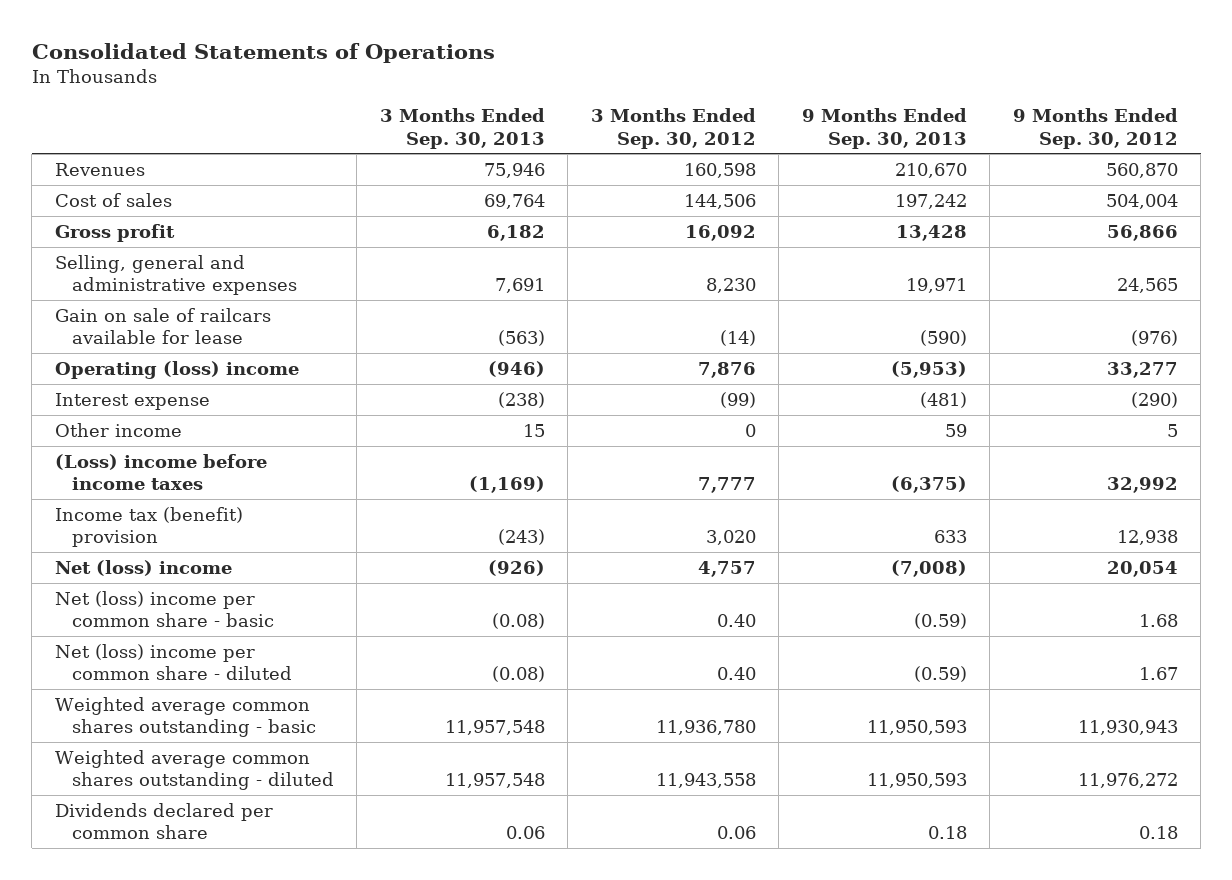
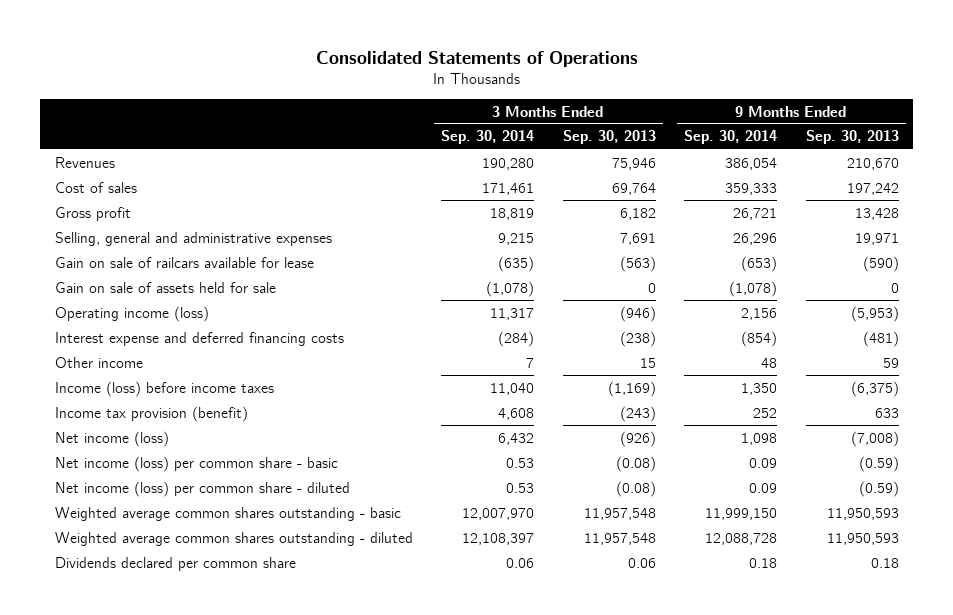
[590,108,756,149] 3 Months Ended Sep. 30, 2012 -> none
[1012,108,1178,149] 9 Months Ended Sep. 30, 2012 -> none
none -> [441,130,535,145] Sep. 30, 2014
none -> [684,130,778,145] Sep. 30, 2014
none -> [54,281,276,293] Gain on sale of assets held for sale
[54,360,299,379] Operating (loss) income -> [54,305,209,322] Operating income (loss)
[54,392,210,410] Interest expense -> [54,331,344,346] Interest expense and deferred financing costs
[54,453,267,490] (Loss) income before income taxes -> [54,380,274,397] Income (loss) before income taxes
[54,506,243,547] Income tax (benefit) provision -> [54,405,248,422] Income tax provision (benefit)
[54,559,232,576] Net (loss) income -> [54,430,169,447] Net income (loss)
[54,590,274,627] Net (loss) income per common share - basic -> [54,455,338,472] Net income (loss) per common share - basic
[54,643,292,680] Net (loss) income per common share - diluted -> [54,480,350,497] Net income (loss) per common share - diluted

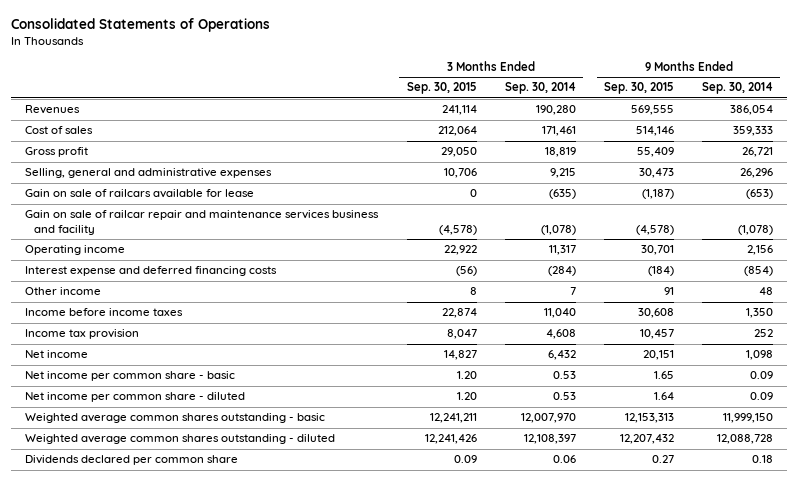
[562,130,656,145] Sep. 30, 2013 -> none
[805,130,899,145] Sep. 30, 2013 -> none
none -> [406,82,477,95] Sep. 30, 2015
none -> [603,82,674,95] Sep. 30, 2015
[54,281,276,293] Gain on sale of assets held for sale -> [25,210,380,235] Gain on sale of railcar repair and maintenance services business and facility
[54,305,209,322] Operating income (loss) -> [25,245,126,256] Operating income
[54,380,274,397] Income (loss) before income taxes -> [25,308,184,317] Income before income taxes
[54,405,248,422] Income tax provision (benefit) -> [25,329,140,340] Income tax provision
[54,430,169,447] Net income (loss) -> [25,350,89,359] Net income
[54,455,338,472] Net income (loss) per common share - basic -> [25,371,236,382] Net income per common share - basic
[54,480,350,497] Net income (loss) per common share - diluted -> [25,392,246,403] Net income per common share - diluted

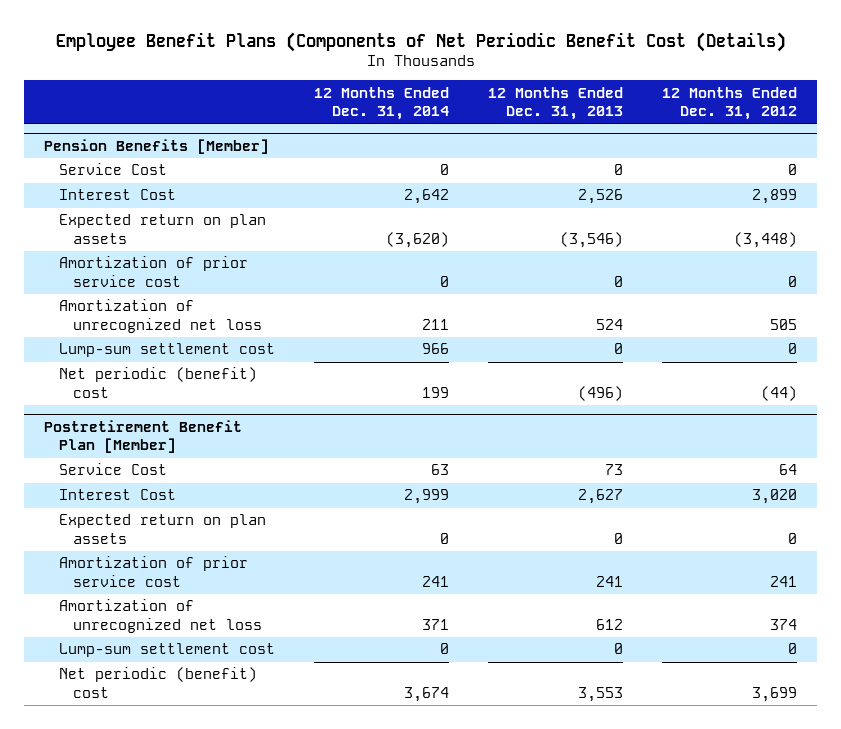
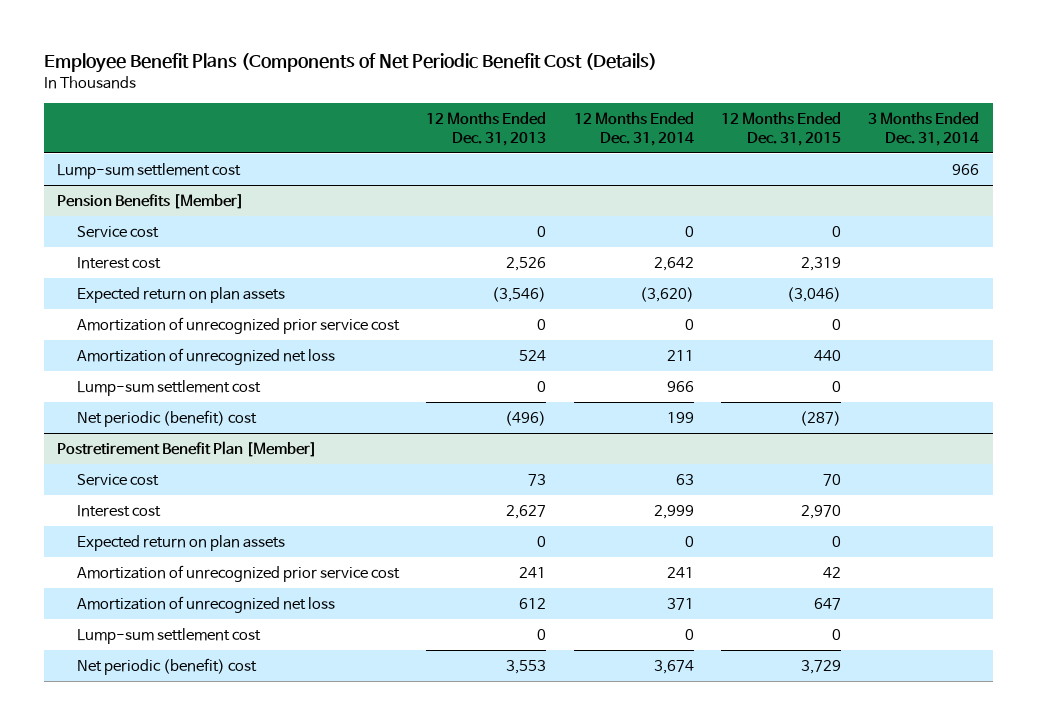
[662,86,798,120] 12 Months Ended Dec. 31, 2012 -> none
none -> [720,111,841,147] 12 Months Ended Dec. 31, 2015
none -> [868,111,980,147] 3 Months Ended Dec. 31, 2014
none -> [57,162,242,179] Lump-sum settlement cost
[58,163,167,176] Service Cost -> [77,225,160,238] Service cost
[58,189,176,201] Interest Cost -> [77,256,162,269] Interest cost
[58,256,248,287] Amortization of prior service cost -> [77,316,401,334] Amortization of unrecognized prior service cost
[58,463,167,476] Service Cost -> [77,473,160,486] Service cost
[58,489,176,501] Interest Cost -> [77,504,162,517] Interest cost
[58,556,248,587] Amortization of prior service cost -> [77,564,401,582] Amortization of unrecognized prior service cost

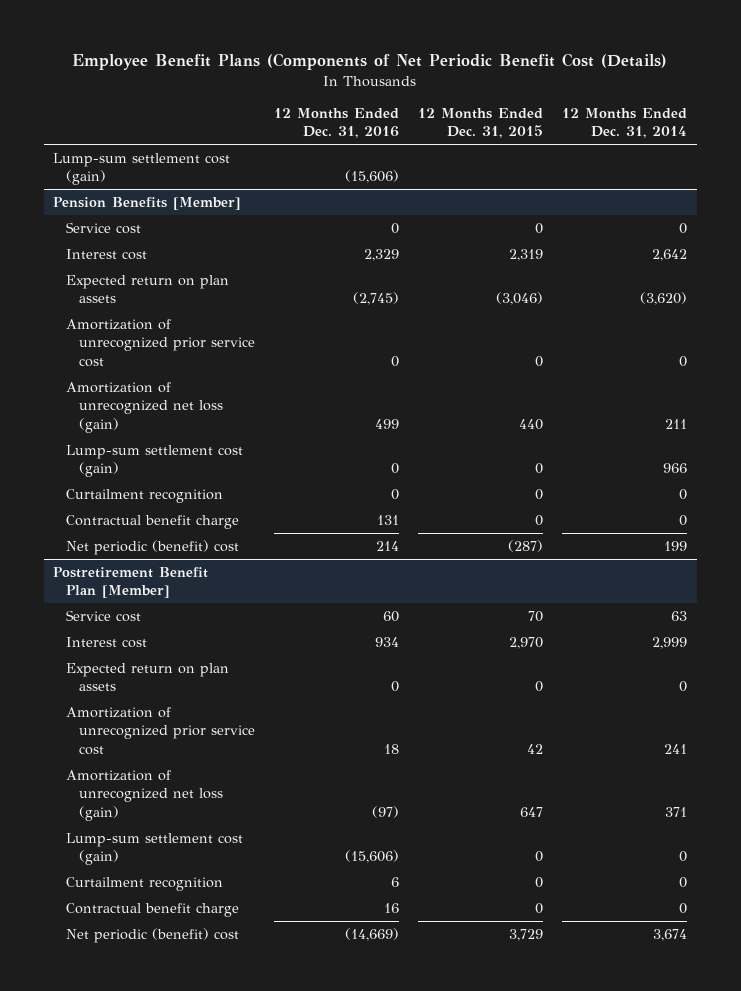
[426,111,547,147] 12 Months Ended Dec. 31, 2013 -> none
[868,111,980,147] 3 Months Ended Dec. 31, 2014 -> none
none -> [274,107,400,139] 12 Months Ended Dec. 31, 2016
[57,162,242,179] Lump-sum settlement cost -> [53,152,231,186] Lump-sum settlement cost (gain)
[77,347,336,365] Amortization of unrecognized net loss -> [66,381,223,433] Amortization of unrecognized net loss (gain)
[77,379,262,396] Lump-sum settlement cost -> [66,444,244,478] Lump-sum settlement cost (gain)
none -> [66,488,224,503] Curtailment recognition
none -> [66,514,240,529] Contractual benefit charge
[77,595,336,613] Amortization of unrecognized net loss -> [66,769,223,821] Amortization of unrecognized net loss (gain)
[77,627,262,644] Lump-sum settlement cost -> [66,832,244,866] Lump-sum settlement cost (gain)
none -> [66,876,224,891] Curtailment recognition
none -> [66,902,240,917] Contractual benefit charge

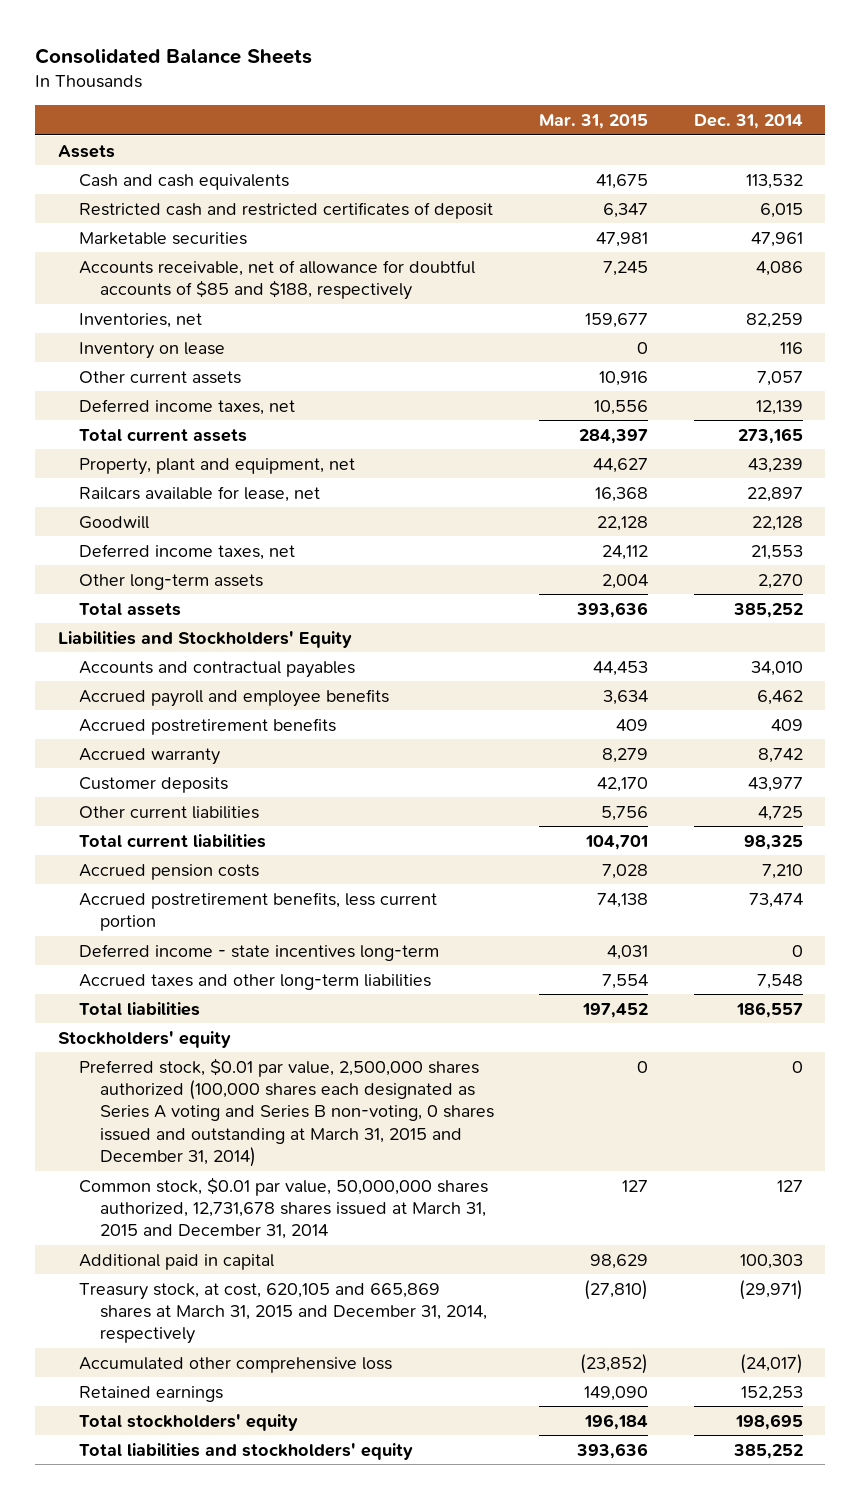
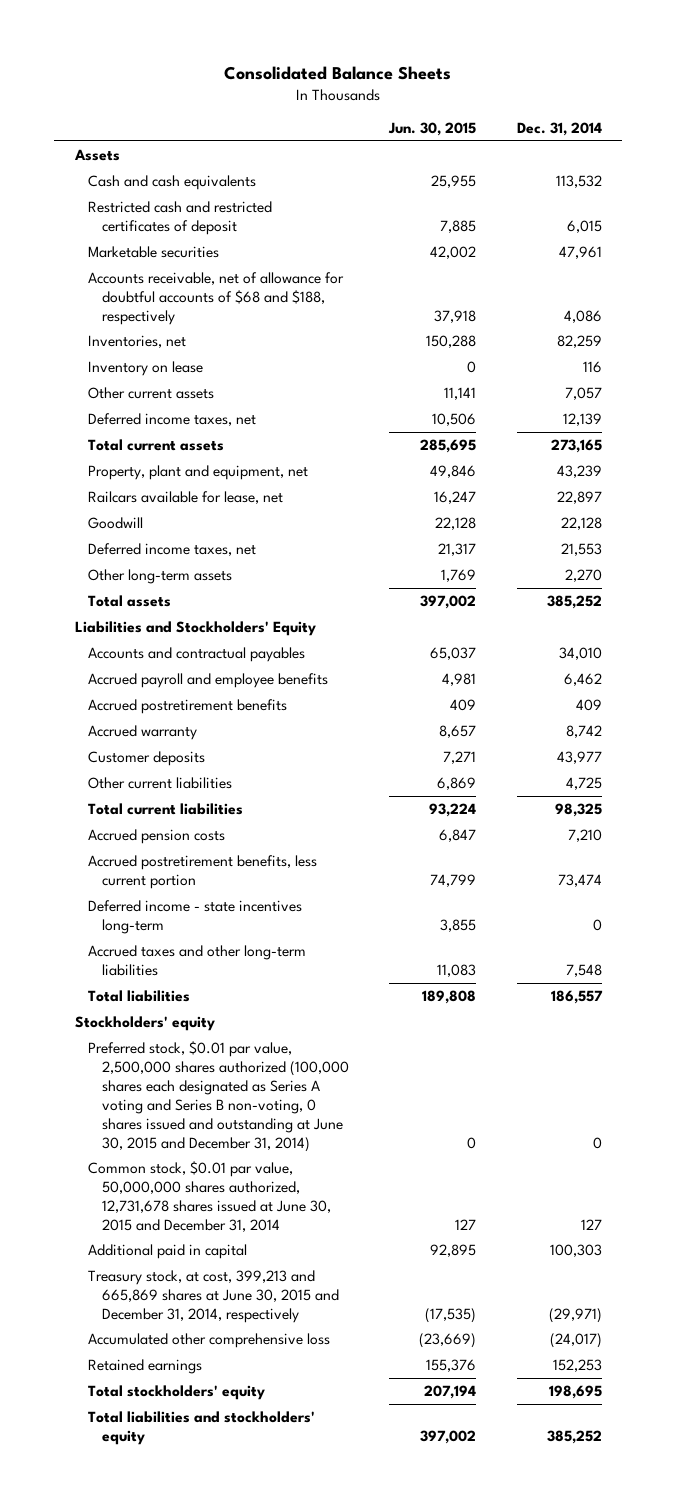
[539,114,649,130] Mar. 31, 2015 -> none
none -> [388,122,477,137] Jun. 30, 2015
[78,259,475,301] Accounts receivable, net of allowance for doubtful accounts of $85 and $188, respectively -> [88,271,345,325] Accounts receivable, net of allowance for doubtful accounts of $68 and $188, respectively
[78,1057,494,1168] Preferred stock, $0.01 par value, 2,500,000 shares authorized (100,000 shares each designated as Series A voting and Series B non-voting, 0 shares issued and outstanding at March 31, 2015 and December 31, 2014) -> [88,1040,349,1152] Preferred stock, $0.01 par value, 2,500,000 shares authorized (100,000 shares each designated as Series A voting and Series B non-voting, 0 shares issued and outstanding at June 30, 2015 and December 31, 2014)
[78,1176,488,1240] Common stock, $0.01 par value, 50,000,000 shares authorized, 12,731,678 shares issued at March 31, 2015 and December 31, 2014 -> [88,1160,331,1232] Common stock, $0.01 par value, 50,000,000 shares authorized, 12,731,678 shares issued at June 30, 2015 and December 31, 2014
[78,1282,487,1345] Treasury stock, at cost, 620,105 and 665,869 shares at March 31, 2015 and December 31, 2014, respectively -> [88,1269,339,1323] Treasury stock, at cost, 399,213 and 665,869 shares at June 30, 2015 and December 31, 2014, respectively

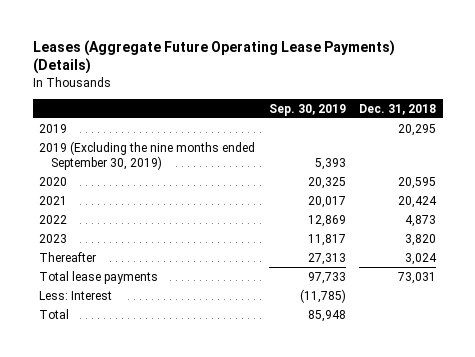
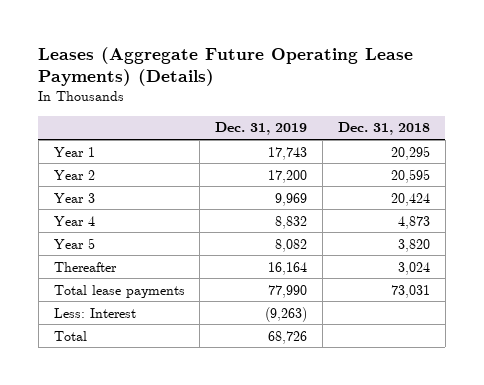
[268,103,346,116] Sep. 30, 2019 -> none
none -> [215,122,308,136] Dec. 31, 2019
[39,140,256,171] 2019 (Excluding the nine months ended September 30, 2019) -> none
[39,123,68,133] 2019 -> [53,146,95,157] Year 1
[39,176,68,186] 2020 -> [53,169,95,180] Year 2
[39,195,68,205] 2021 -> [53,192,95,203] Year 3
[39,214,68,224] 2022 -> [53,215,95,226] Year 4
[39,233,68,243] 2023 -> [53,237,95,249] Year 5

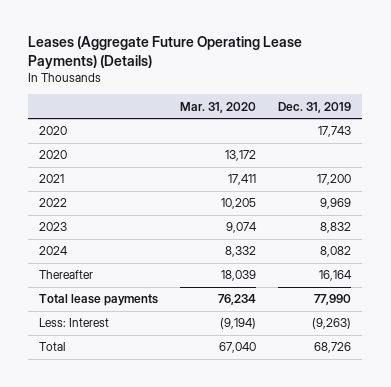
[337,122,430,136] Dec. 31, 2018 -> none
none -> [180,101,257,113] Mar. 31, 2020
[53,146,95,157] Year 1 -> [39,126,68,136] 2020
none -> [39,150,68,160] 2020
[53,169,95,180] Year 2 -> [39,174,65,184] 2021
[53,192,95,203] Year 3 -> [39,198,68,208] 2022
[53,215,95,226] Year 4 -> [39,222,68,232] 2023
[53,237,95,249] Year 5 -> [39,246,69,256] 2024

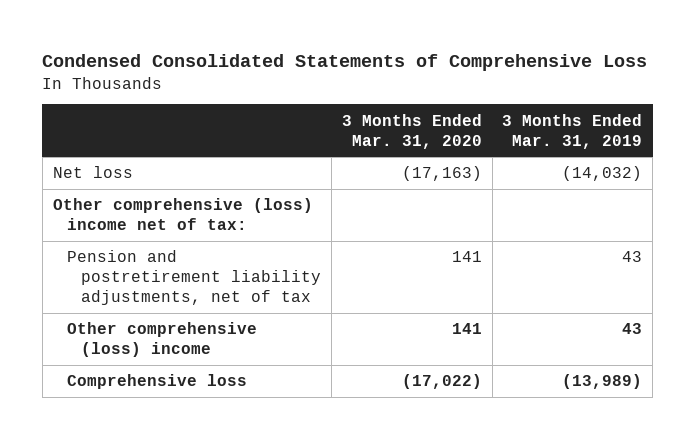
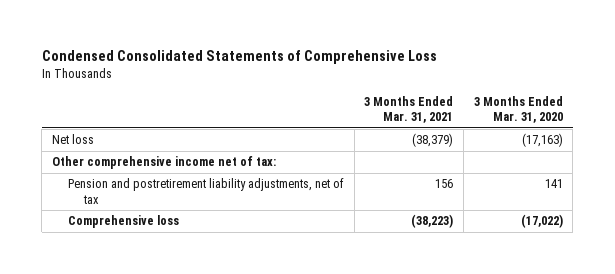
[502,113,643,149] 3 Months Ended Mar. 31, 2019 -> none
none -> [364,95,454,124] 3 Months Ended Mar. 31, 2021
[52,198,313,231] Other comprehensive (loss) income net of tax: -> [52,156,277,170] Other comprehensive income net of tax:
[66,322,257,358] Other comprehensive (loss) income -> none

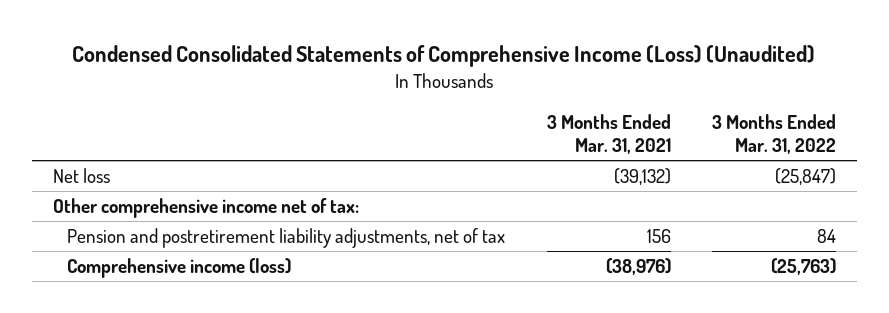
[41,50,437,65] Condensed Consolidated Statements of Comprehensive Loss -> [72,44,816,67] Condensed Consolidated Statements of Comprehensive Income (Loss) (Unaudited)
[473,95,563,124] 3 Months Ended Mar. 31, 2020 -> none
none -> [711,113,836,155] 3 Months Ended Mar. 31, 2022
[412,133,454,148] (38,379) -> [613,168,671,186] (39,132)
[68,215,180,229] Comprehensive loss -> [67,258,292,279] Comprehensive income (loss)
[411,214,454,229] (38,223) -> [605,258,671,276] (38,976)

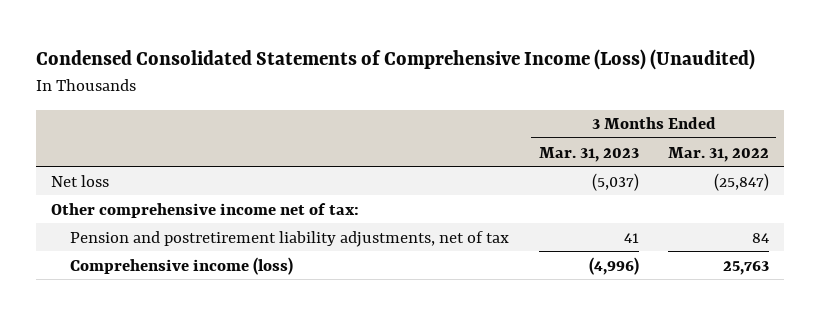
[546,113,671,155] 3 Months Ended Mar. 31, 2021 -> none
none -> [538,146,639,162] Mar. 31, 2023
[770,258,836,276] (25,763) -> [723,260,770,275] 25,763

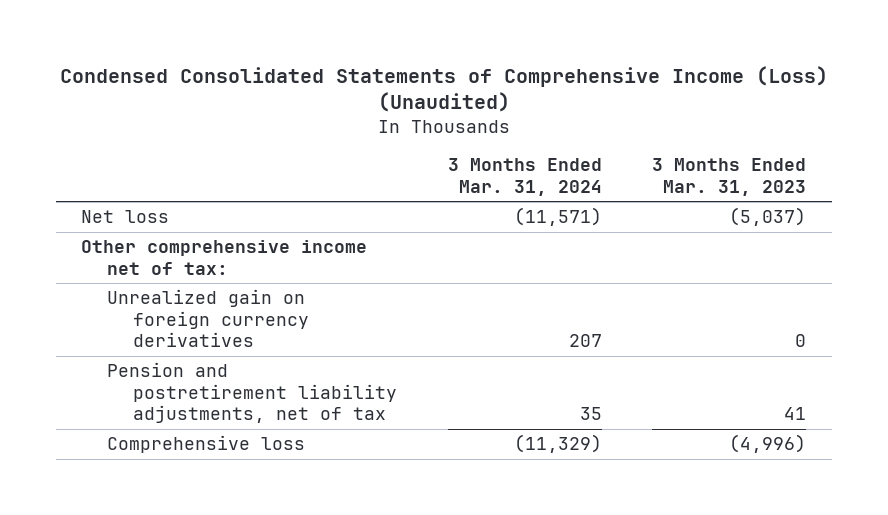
[668,146,770,162] Mar. 31, 2022 -> none
none -> [447,158,602,196] 3 Months Ended Mar. 31, 2024
none -> [106,289,309,348] Unrealized gain on foreign currency derivatives
[70,256,294,275] Comprehensive income (loss) -> [106,435,305,454] Comprehensive loss

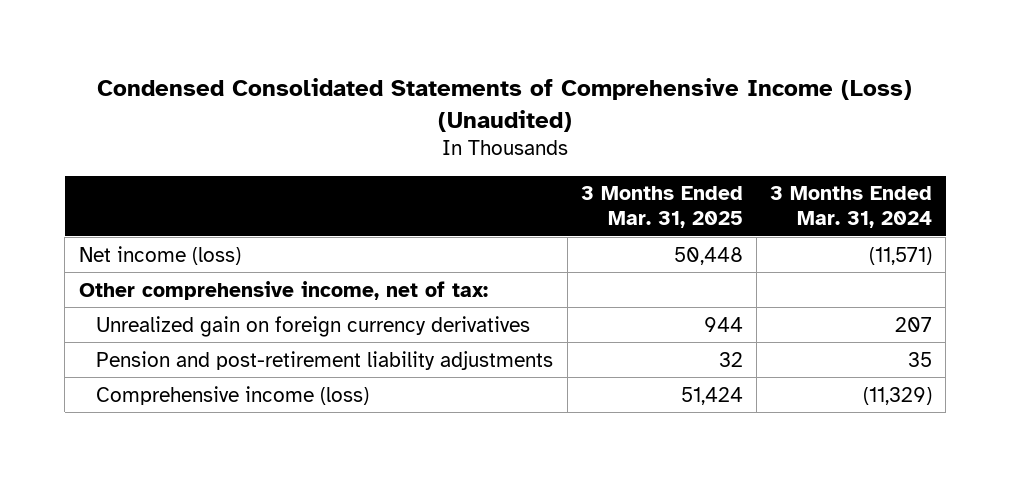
[652,158,807,196] 3 Months Ended Mar. 31, 2023 -> none
none -> [580,186,743,229] 3 Months Ended Mar. 31, 2025
[81,210,170,224] Net loss -> [78,245,241,265] Net income (loss)
[81,240,368,275] Other comprehensive income net of tax: -> [78,280,488,300] Other comprehensive income, net of tax:
[106,362,397,424] Pension and postretirement liability adjustments, net of tax -> [96,350,554,370] Pension and post-retirement liability adjustments
[106,435,305,454] Comprehensive loss -> [96,385,370,405] Comprehensive income (loss)

